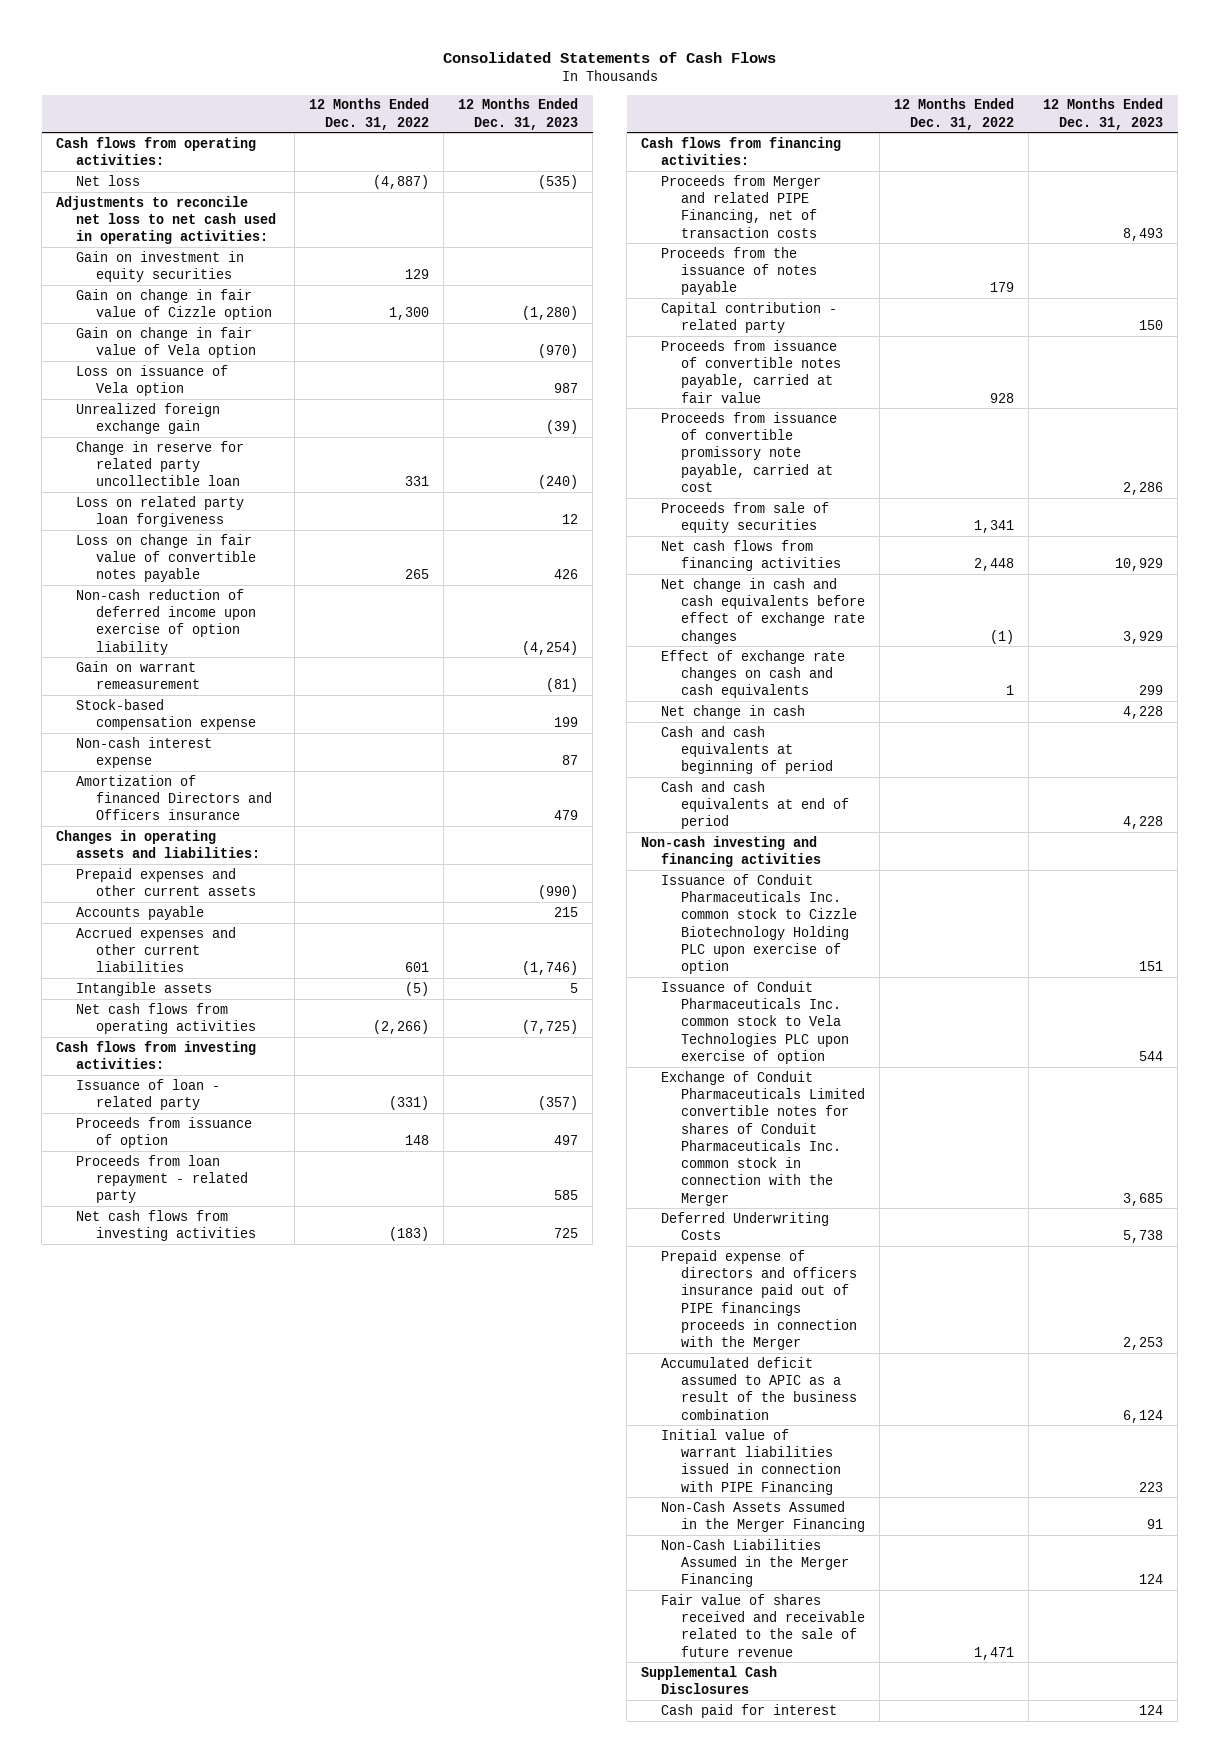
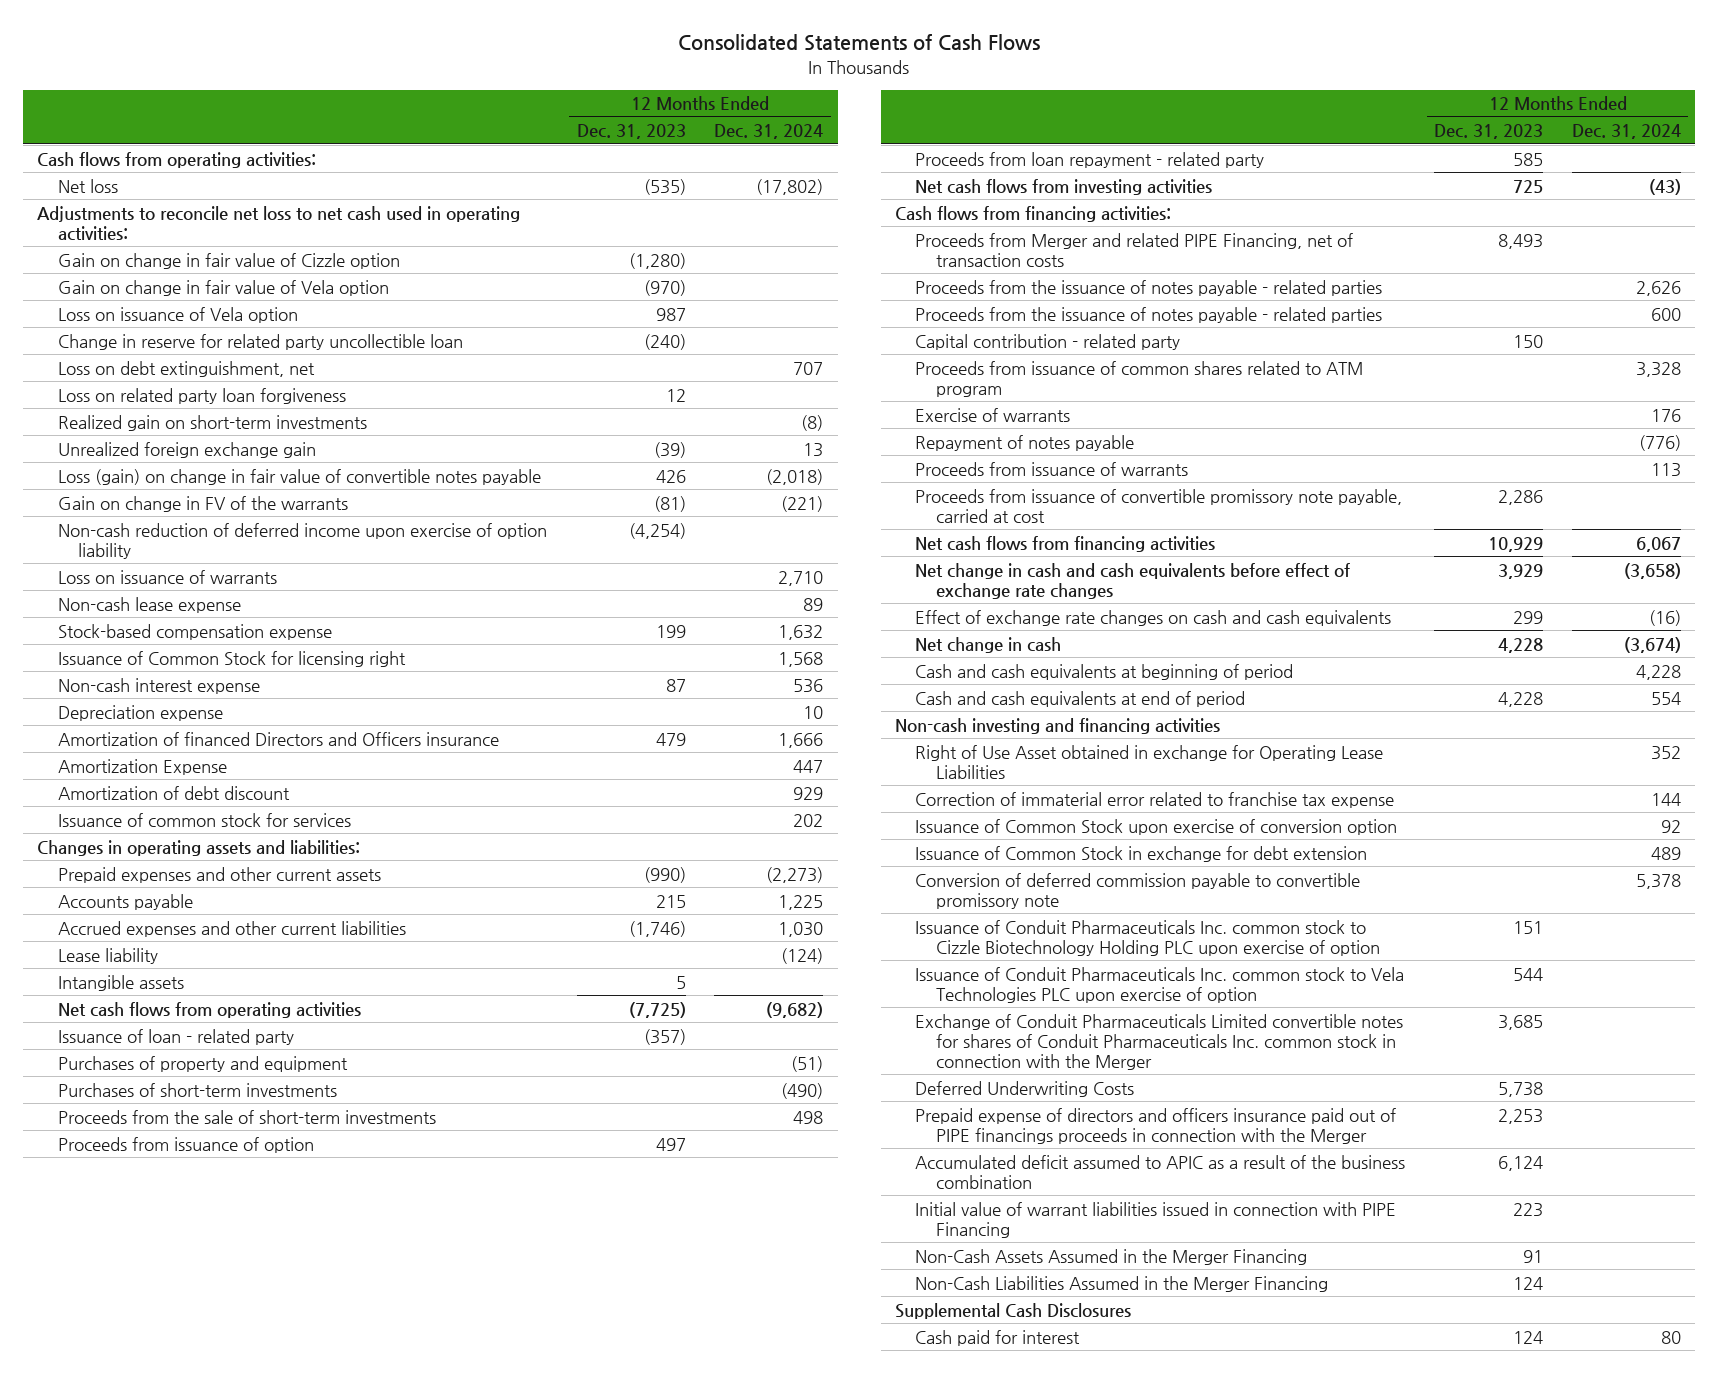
[308,98,429,130] 12 Months Ended Dec. 31, 2022 -> none
none -> [714,124,824,140] Dec. 31, 2024
[76,250,245,283] Gain on investment in equity securities -> none
none -> [57,360,315,377] Loss on debt extinguishment, net
none -> [57,414,367,431] Realized gain on short-term investments
[76,402,221,435] Unrealized foreign exchange gain -> [57,441,316,458] Unrealized foreign exchange gain
[76,533,256,583] Loss on change in fair value of convertible notes payable -> [57,468,541,485] Loss (gain) on change in fair value of convertible notes payable
none -> [57,495,348,512] Gain on change in FV of the warrants
[76,660,200,690] Gain on warrant remeasurement -> none
none -> [57,569,277,584] Loss on issuance of warrants
none -> [57,596,241,613] Non-cash lease expense
none -> [57,650,406,667] Issuance of Common Stock for licensing right
none -> [57,704,223,721] Depreciation expense
none -> [57,758,227,775] Amortization Expense
none -> [57,785,290,800] Amortization of debt discount
none -> [57,812,351,827] Issuance of common stock for services
none -> [57,947,158,964] Lease liability
[56,1040,257,1070] Cash flows from investing activities: -> none
none -> [57,1055,348,1072] Purchases of property and equipment
none -> [57,1082,337,1097] Purchases of short-term investments
none -> [57,1109,436,1124] Proceeds from the sale of short-term investments
[661,246,817,296] Proceeds from the issuance of notes payable -> [915,279,1383,296] Proceeds from the issuance of notes payable - related parties
none -> [915,306,1383,323] Proceeds from the issuance of notes payable - related parties
[661,339,841,403] Proceeds from issuance of convertible notes payable, carried at fair value -> none
none -> [915,360,1364,397] Proceeds from issuance of common shares related to ATM program
none -> [915,407,1071,422] Exercise of warrants
none -> [915,434,1135,451] Repayment of notes payable
none -> [915,461,1189,476] Proceeds from issuance of warrants
[661,501,830,534] Proceeds from sale of equity securities -> none
none -> [915,744,1384,779] Right of Use Asset obtained in exchange for Operating Lease Liabilities
none -> [915,791,1395,808] Correction of immaterial error related to franchise tax expense
none -> [915,818,1398,835] Issuance of Common Stock upon exercise of conversion option
none -> [915,845,1368,862] Issuance of Common Stock in exchange for debt extension
none -> [915,872,1361,909] Conversion of deferred commission payable to convertible promissory note
[661,1593,865,1657] Fair value of shares received and receivable related to the sale of future revenue -> none

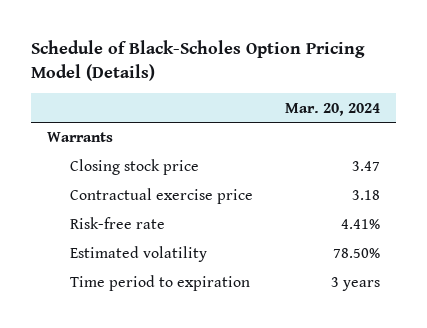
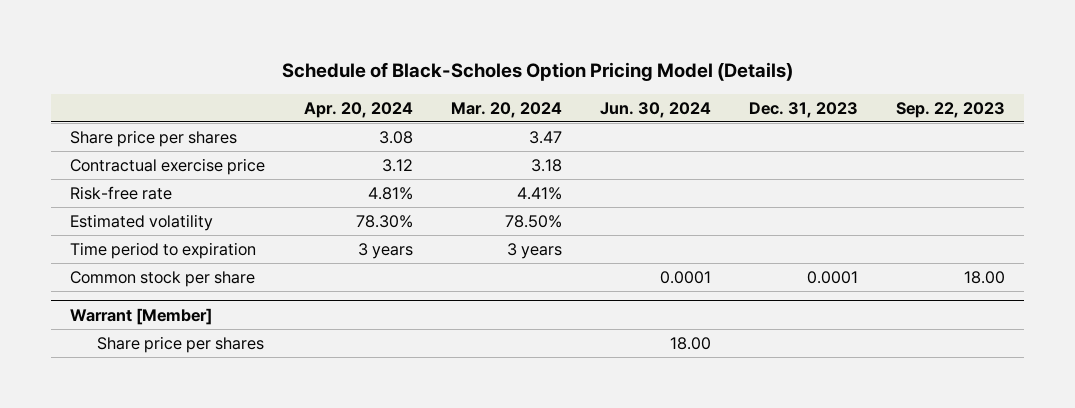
none -> [303,101,413,118] Apr. 20, 2024
none -> [599,101,711,118] Jun. 30, 2024
none -> [748,101,858,118] Dec. 31, 2023
none -> [896,101,1006,118] Sep. 22, 2023
[46,132,113,143] Warrants -> none
[69,159,199,176] Closing stock price -> [70,129,238,147] Share price per shares
none -> [70,270,256,287] Common stock per share
none -> [70,307,213,325] Warrant [Member]
none -> [96,335,264,353] Share price per shares

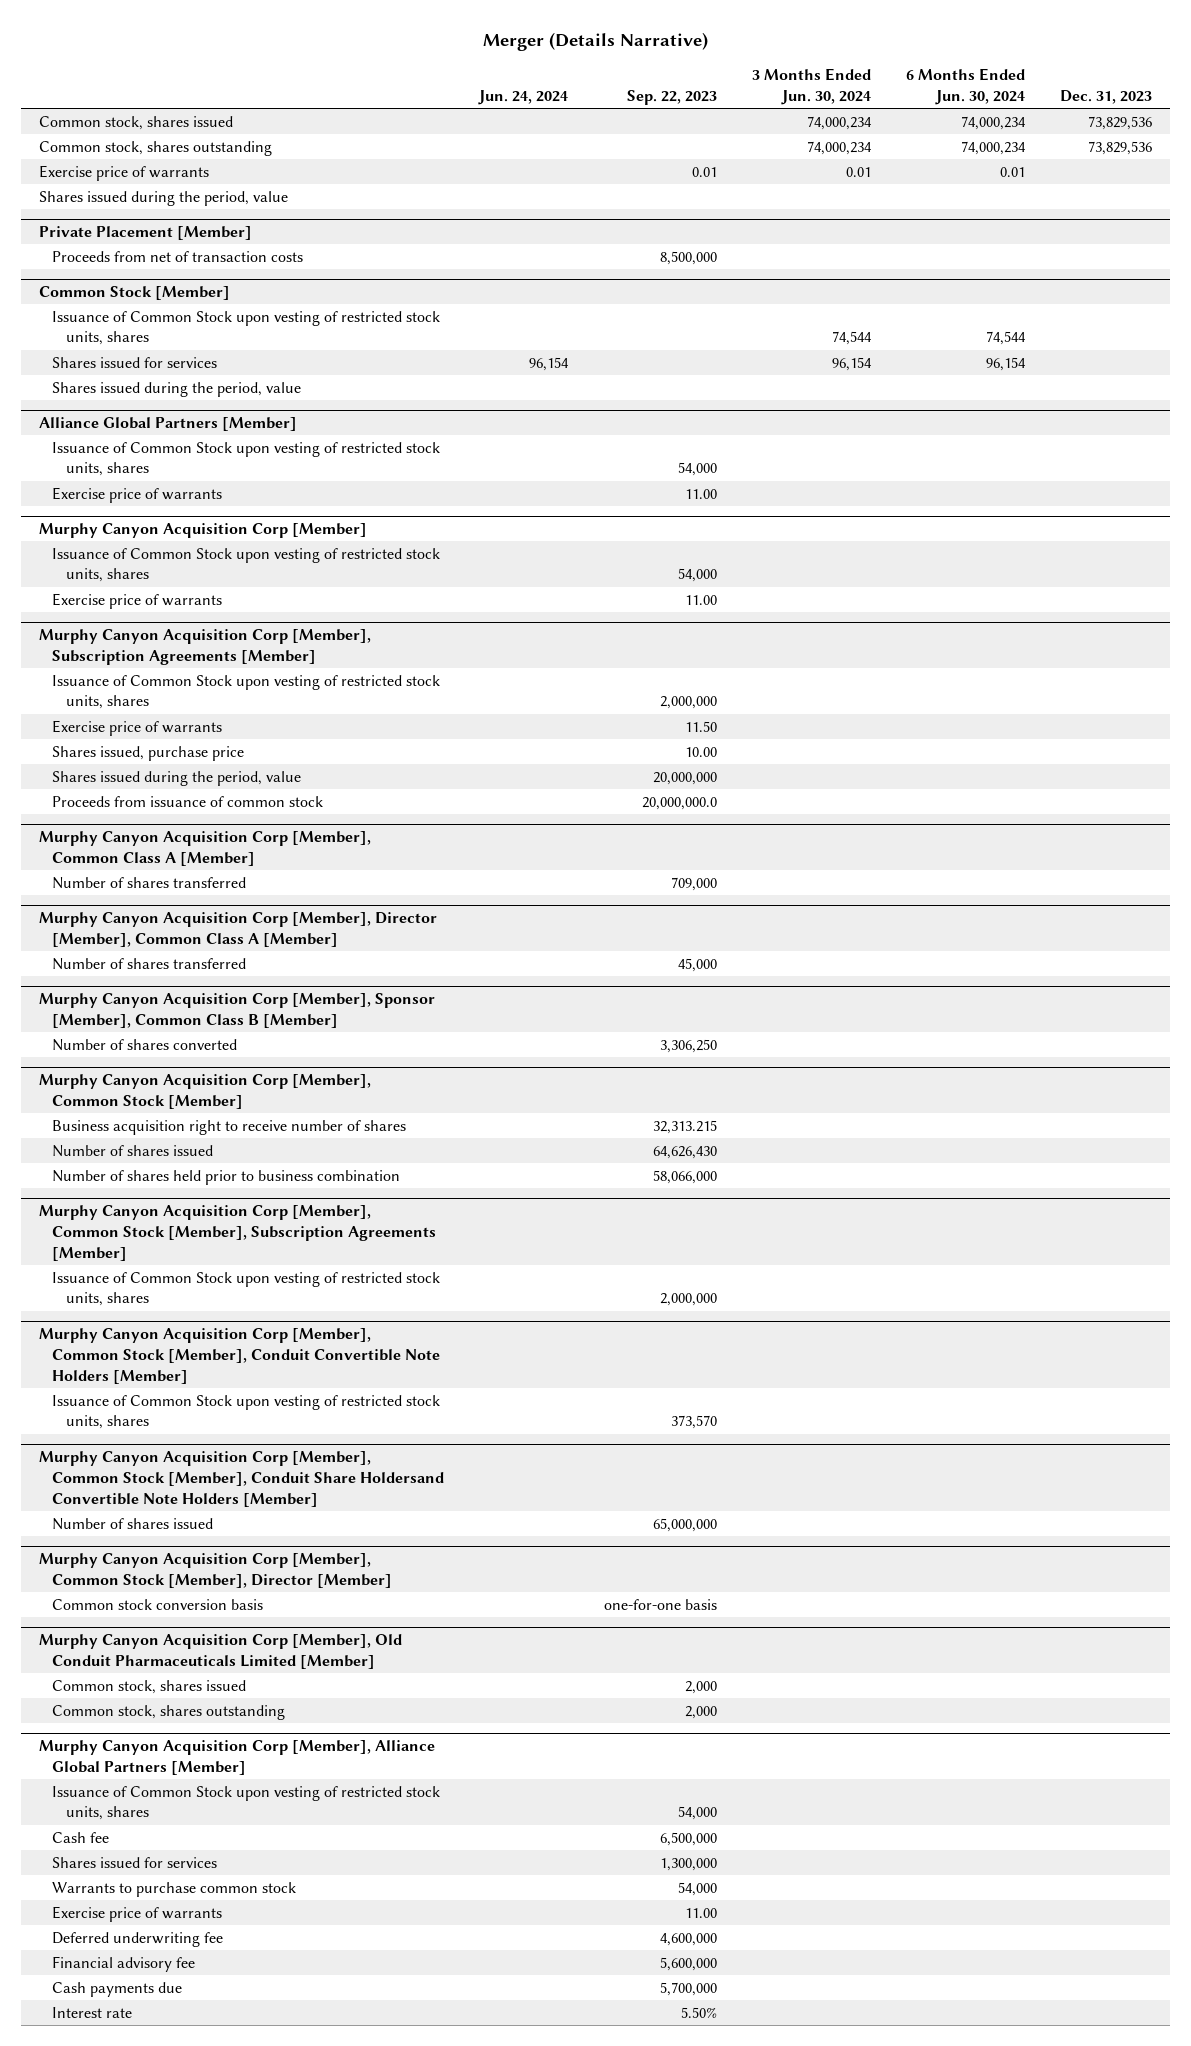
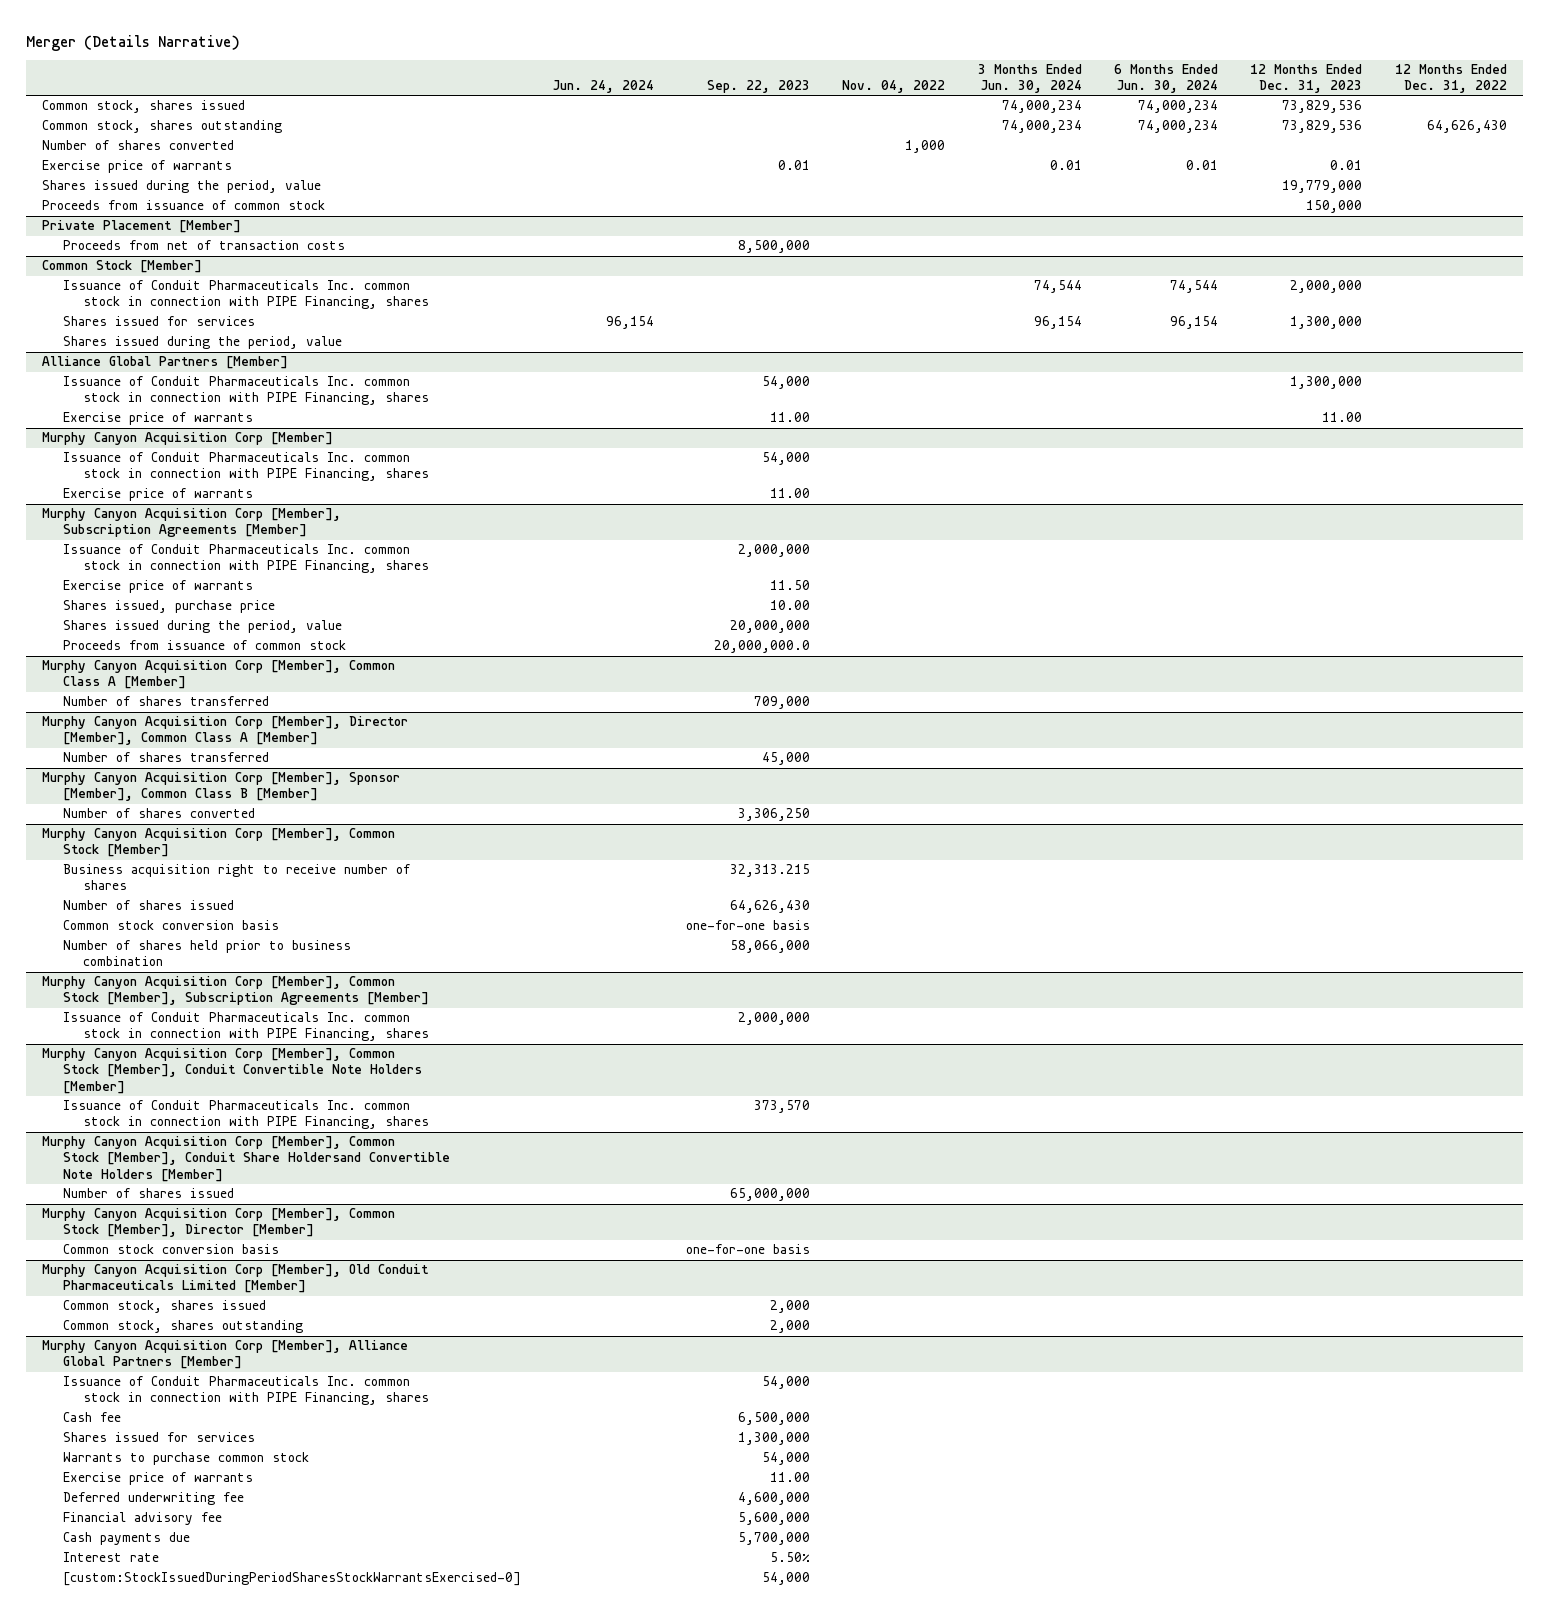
[1060,89,1153,104] Dec. 31, 2023 -> none
none -> [842,80,946,94] Nov. 04, 2022
none -> [1250,64,1363,94] 12 Months Ended Dec. 31, 2023
none -> [1394,64,1507,94] 12 Months Ended Dec. 31, 2022
none -> [42,140,235,151] Number of shares converted
none -> [42,200,326,211] Proceeds from issuance of common stock
[52,310,441,346] Issuance of Common Stock upon vesting of restricted stock units, shares -> [62,280,429,310] Issuance of Conduit Pharmaceuticals Inc. common stock in connection with PIPE Financing, shares
[52,441,441,477] Issuance of Common Stock upon vesting of restricted stock units, shares -> [62,376,429,406] Issuance of Conduit Pharmaceuticals Inc. common stock in connection with PIPE Financing, shares
[52,547,441,583] Issuance of Common Stock upon vesting of restricted stock units, shares -> [62,452,429,482] Issuance of Conduit Pharmaceuticals Inc. common stock in connection with PIPE Financing, shares
[52,674,441,710] Issuance of Common Stock upon vesting of restricted stock units, shares -> [62,544,429,574] Issuance of Conduit Pharmaceuticals Inc. common stock in connection with PIPE Financing, shares
none -> [62,920,279,931] Common stock conversion basis
[52,1271,441,1307] Issuance of Common Stock upon vesting of restricted stock units, shares -> [62,1012,429,1042] Issuance of Conduit Pharmaceuticals Inc. common stock in connection with PIPE Financing, shares
[52,1394,441,1430] Issuance of Common Stock upon vesting of restricted stock units, shares -> [62,1100,429,1130] Issuance of Conduit Pharmaceuticals Inc. common stock in connection with PIPE Financing, shares
[52,1785,441,1821] Issuance of Common Stock upon vesting of restricted stock units, shares -> [62,1376,429,1406] Issuance of Conduit Pharmaceuticals Inc. common stock in connection with PIPE Financing, shares
none -> [62,1572,521,1587] [custom:StockIssuedDuringPeriodSharesStockWarrantsExercised-0]

